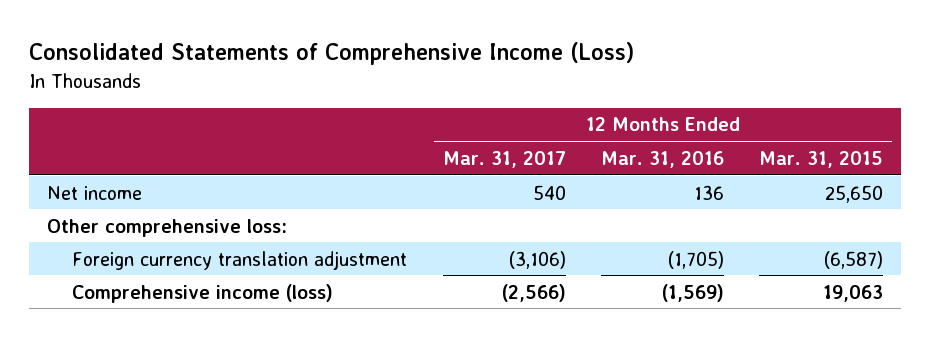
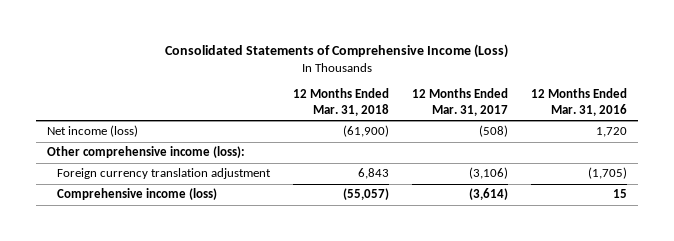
[759,150,884,168] Mar. 31, 2015 -> none
none -> [293,88,390,116] 12 Months Ended Mar. 31, 2018
[46,185,142,200] Net income -> [47,125,139,138] Net income (loss)
[532,184,566,200] 540 -> [478,125,508,138] (508)
[693,184,724,200] 136 -> [595,127,627,138] 1,720
[46,218,287,237] Other comprehensive loss: -> [47,146,246,159] Other comprehensive income (loss):
[501,283,566,302] (2,566) -> [468,188,508,201] (3,614)
[661,283,724,302] (1,569) -> [612,189,627,199] 15

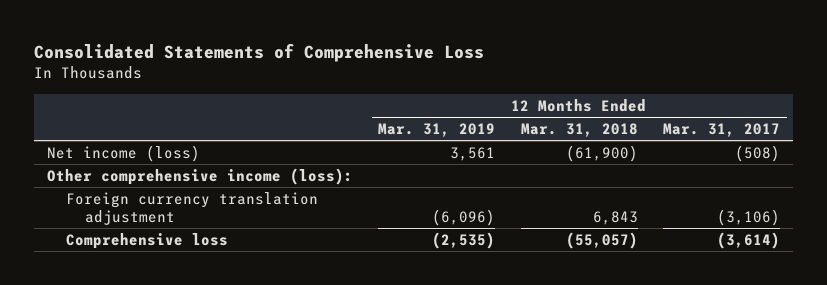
[164,43,508,58] Consolidated Statements of Comprehensive Income (Loss) -> [34,42,485,62] Consolidated Statements of Comprehensive Loss
[530,88,627,116] 12 Months Ended Mar. 31, 2016 -> none
none -> [378,123,496,138] Mar. 31, 2019
[57,188,218,201] Comprehensive income (loss) -> [65,233,228,250] Comprehensive loss

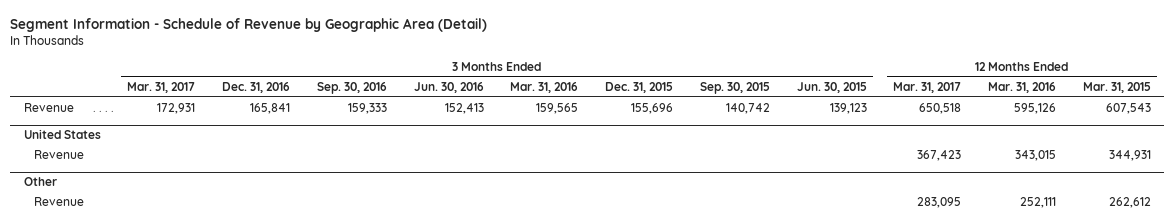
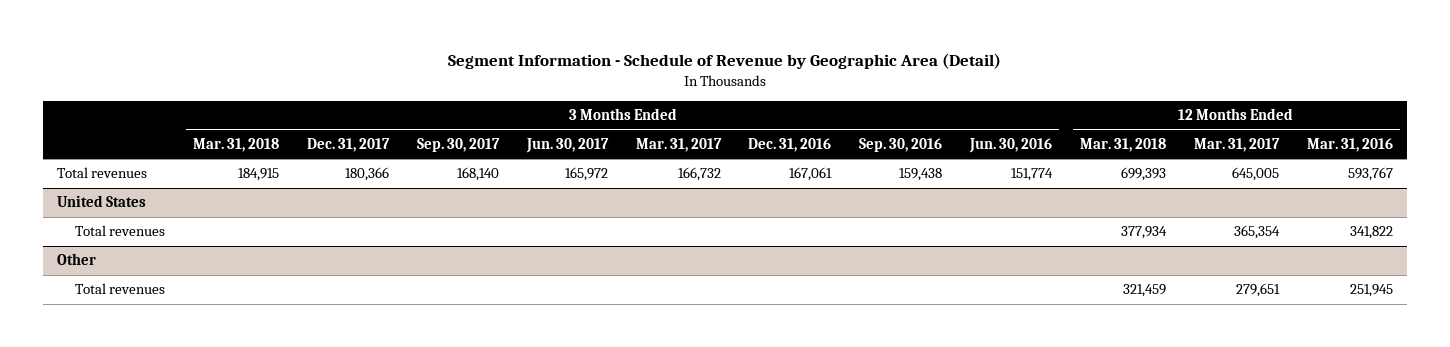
[510,81,579,93] Mar. 31, 2016 -> none
[605,81,674,93] Dec. 31, 2015 -> none
[699,81,770,94] Sep. 30, 2015 -> none
[796,81,867,93] Jun. 30, 2015 -> none
[1082,81,1151,93] Mar. 31, 2015 -> none
none -> [193,137,280,152] Mar. 31, 2018
none -> [307,137,391,152] Dec. 31, 2017
none -> [416,137,500,152] Sep. 30, 2017
none -> [525,137,609,153] Jun. 30, 2017
none -> [1079,137,1166,152] Mar. 31, 2018
[23,103,74,113] Revenue -> none
none -> [57,167,148,179] Total revenues
[34,150,85,160] Revenue -> none
none -> [75,225,166,237] Total revenues
[34,197,85,207] Revenue -> none
none -> [75,283,166,295] Total revenues

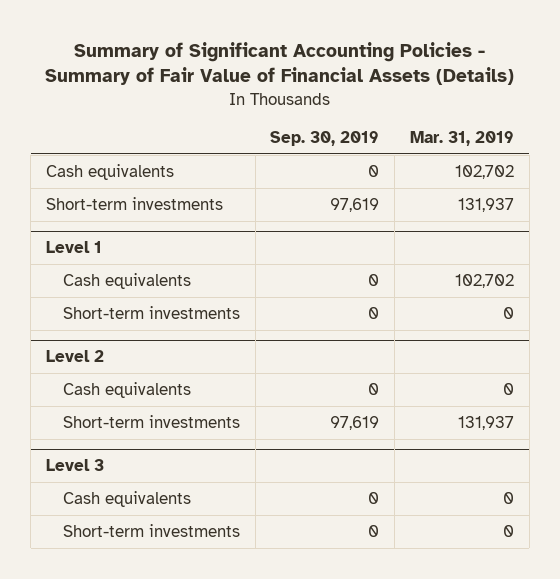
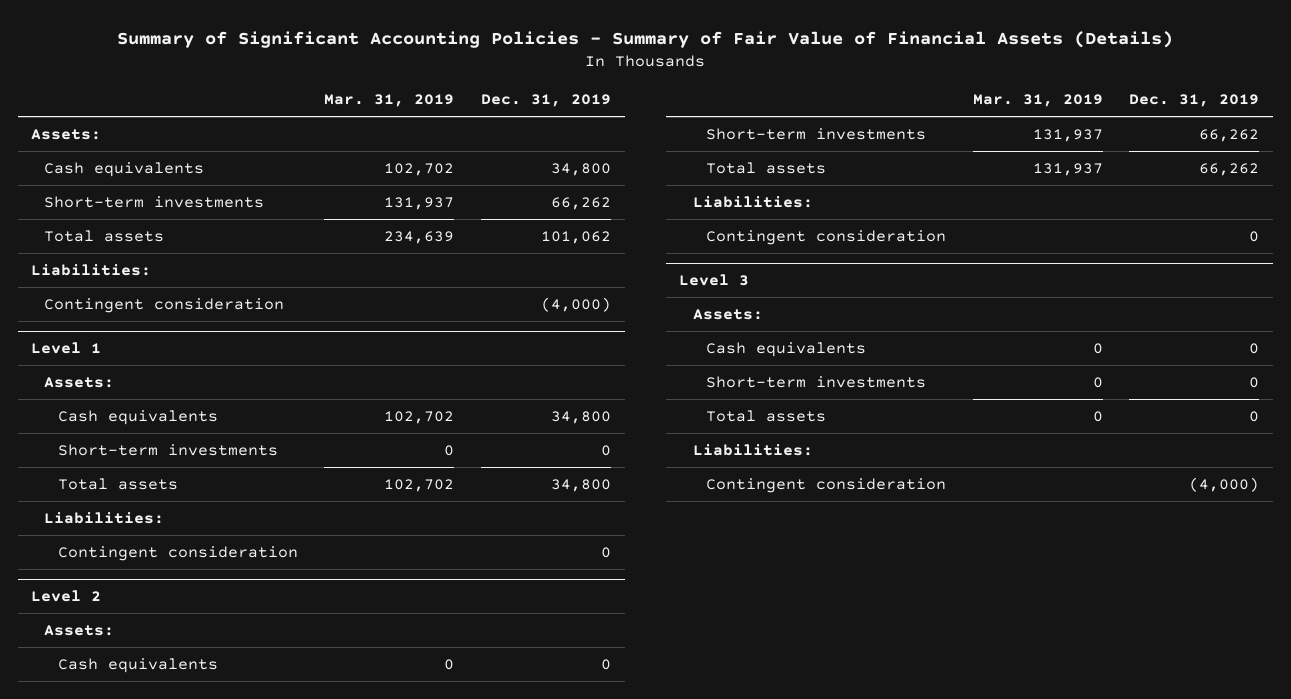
[270,131,380,147] Sep. 30, 2019 -> none
none -> [481,94,612,108] Dec. 31, 2019
none -> [31,128,102,140] Assets:
none -> [44,229,165,242] Total assets
none -> [31,263,152,276] Liabilities:
none -> [44,297,285,313] Contingent consideration
none -> [44,376,115,388] Assets:
none -> [57,477,178,490] Total assets
none -> [44,511,165,524] Liabilities:
none -> [57,545,298,561] Contingent consideration
none -> [44,624,115,636] Assets:
none -> [705,161,826,174] Total assets
none -> [692,195,813,208] Liabilities:
none -> [705,229,946,245] Contingent consideration
none -> [692,308,763,320] Assets:
none -> [705,409,826,422] Total assets
none -> [692,443,813,456] Liabilities:
none -> [705,477,946,493] Contingent consideration

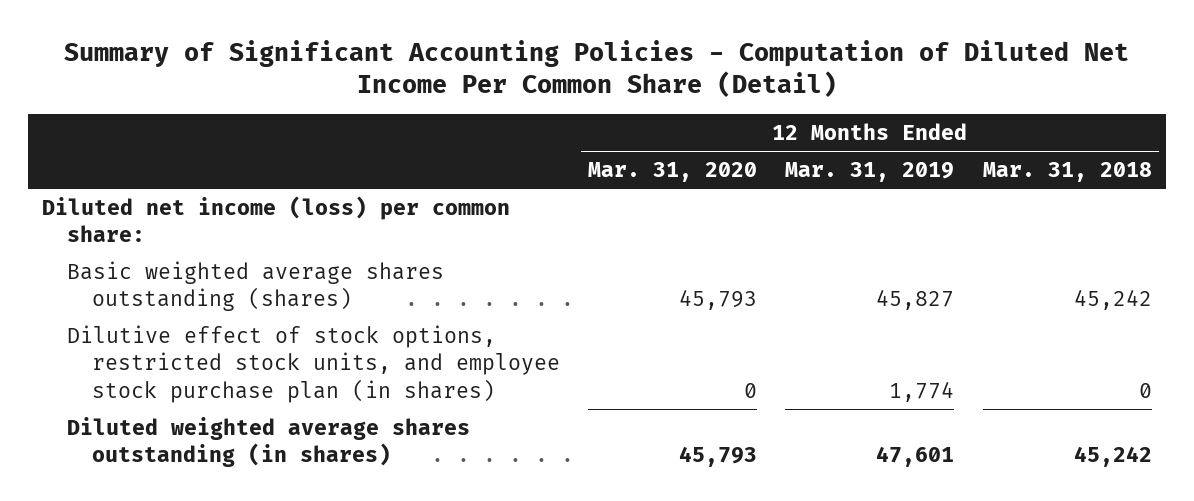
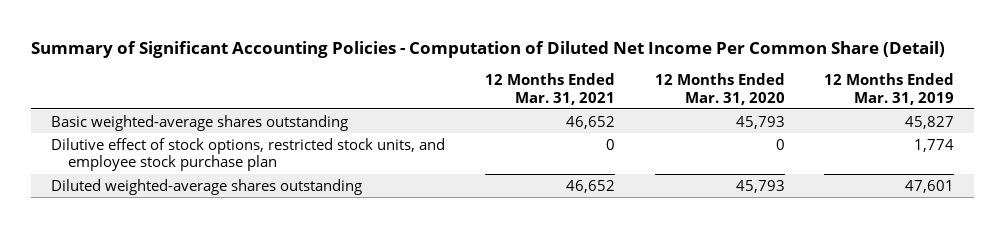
[982,162,1152,183] Mar. 31, 2018 -> none
none -> [484,73,615,105] 12 Months Ended Mar. 31, 2021
[42,195,511,243] Diluted net income (loss) per common share: -> none
[66,260,444,312] Basic weighted average shares outstanding (shares) -> [50,114,348,131] Basic weighted-average shares outstanding
[66,324,560,403] Dilutive effect of stock options, restricted stock units, and employee stock purchase plan (in shares) -> [50,137,445,172] Dilutive effect of stock options, restricted stock units, and employee stock purchase plan
[66,416,470,468] Diluted weighted average shares outstanding (in shares) -> [50,178,362,195] Diluted weighted-average shares outstanding

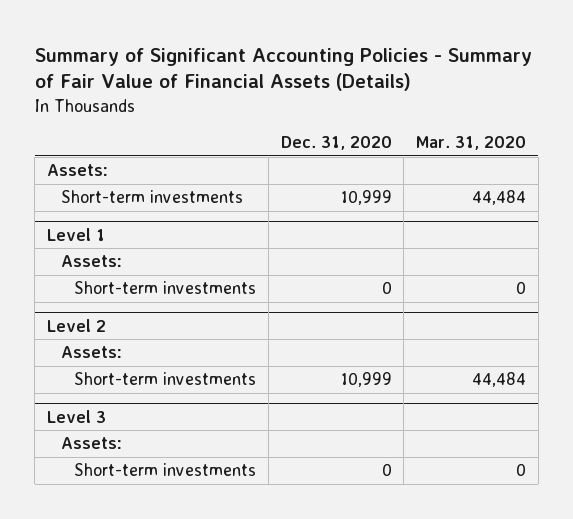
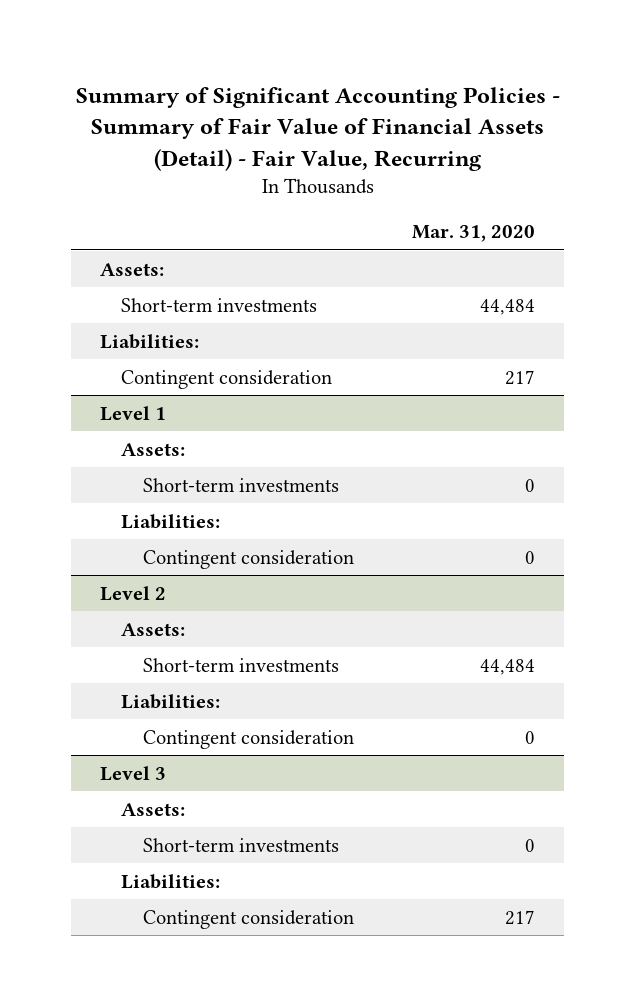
[34,47,532,92] Summary of Significant Accounting Policies - Summary of Fair Value of Financial Assets (Details) -> [75,86,560,171] Summary of Significant Accounting Policies - Summary of Fair Value of Financial Assets (Detail) - Fair Value, Recurring
[280,136,392,151] Dec. 31, 2020 -> none
none -> [100,333,200,349] Liabilities:
none -> [121,369,333,389] Contingent consideration
none -> [121,513,221,529] Liabilities:
none -> [142,549,354,569] Contingent consideration
none -> [121,693,221,709] Liabilities:
none -> [142,729,354,749] Contingent consideration
none -> [121,873,221,889] Liabilities:
none -> [142,909,354,929] Contingent consideration

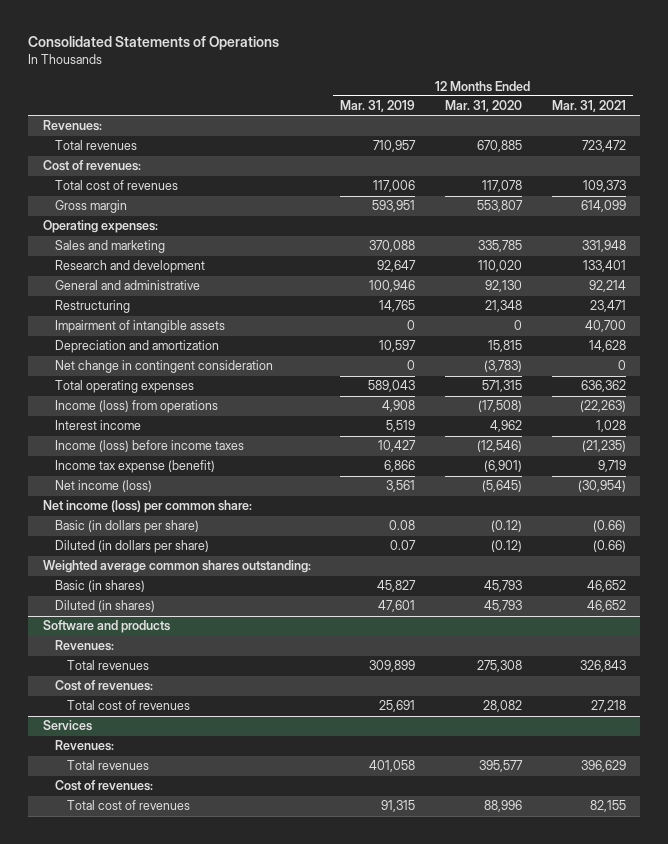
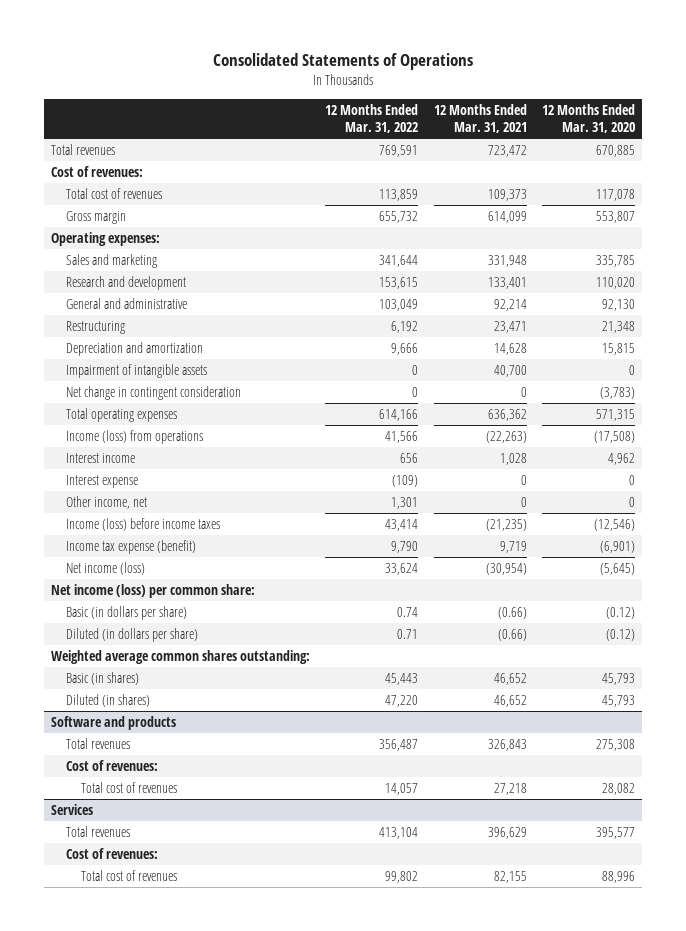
[340,100,416,113] Mar. 31, 2019 -> none
none -> [325,103,419,134] 12 Months Ended Mar. 31, 2022
[42,120,102,132] Revenues: -> none
[54,320,225,334] Impairment of intangible assets -> [66,363,208,378] Impairment of intangible assets
none -> [66,474,139,488] Interest expense
none -> [66,495,148,509] Other income, net
[54,640,114,652] Revenues: -> none
[54,740,114,752] Revenues: -> none

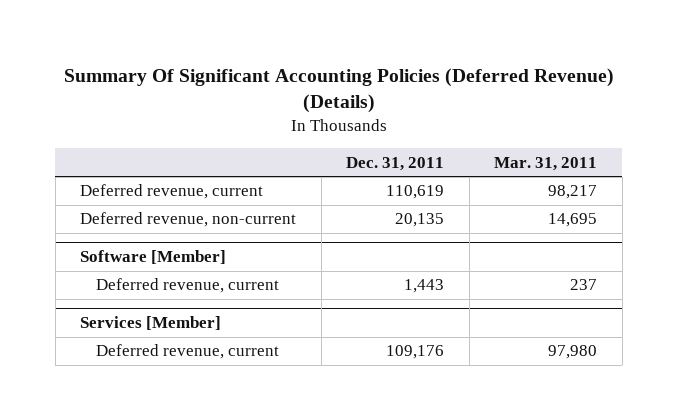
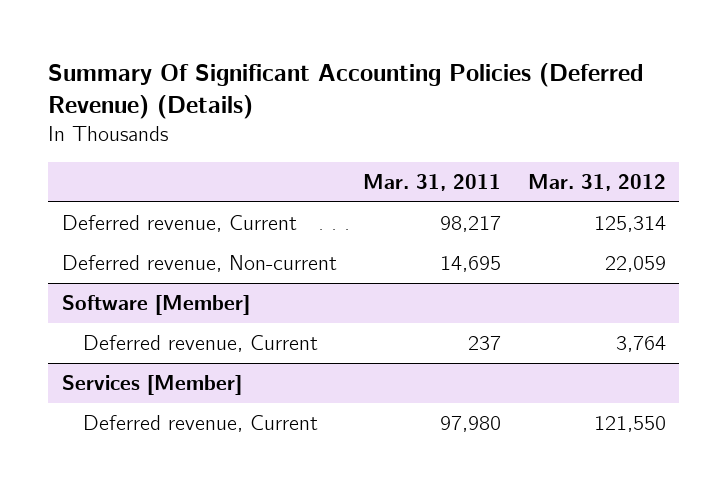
[346,156,445,171] Dec. 31, 2011 -> none
none -> [527,174,666,192] Mar. 31, 2012
[80,184,264,200] Deferred revenue, current -> [61,215,297,233] Deferred revenue, Current
[80,212,297,228] Deferred revenue, non-current -> [61,255,337,273] Deferred revenue, Non-current
[95,278,279,294] Deferred revenue, current -> [83,335,319,353] Deferred revenue, Current
[95,344,279,360] Deferred revenue, current -> [83,415,319,433] Deferred revenue, Current

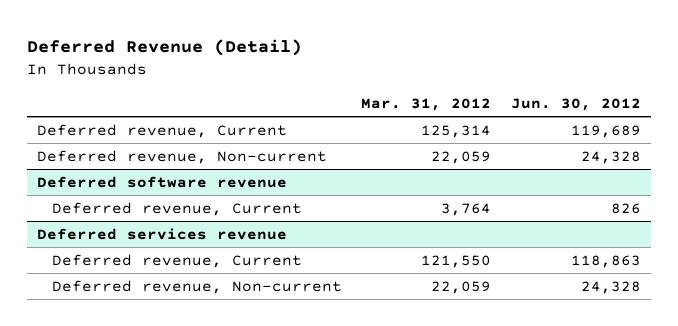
[48,62,644,120] Summary Of Significant Accounting Policies (Deferred Revenue) (Details) -> [27,39,303,57] Deferred Revenue (Detail)
[363,174,502,192] Mar. 31, 2011 -> none
none -> [511,97,642,111] Jun. 30, 2012
[61,295,250,316] Software [Member] -> none
none -> [37,175,288,188] Deferred software revenue
[61,375,242,396] Services [Member] -> none
none -> [37,227,288,240] Deferred services revenue
none -> [51,279,342,294] Deferred revenue, Non-current

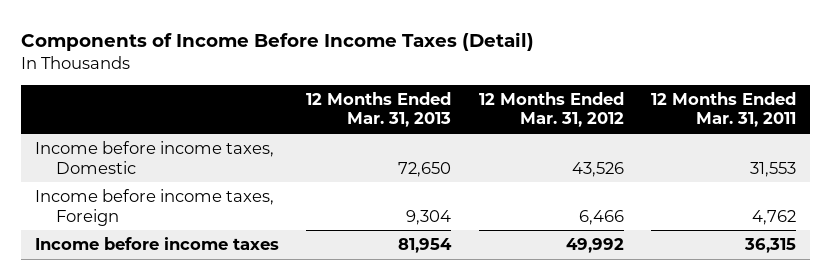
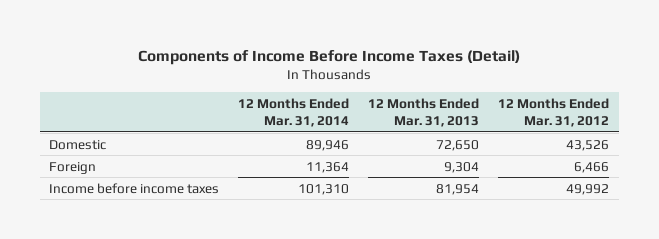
[651,92,797,128] 12 Months Ended Mar. 31, 2011 -> none
none -> [238,97,350,127] 12 Months Ended Mar. 31, 2014
[35,141,275,174] Income before income taxes, Domestic -> [49,139,107,150] Domestic
[35,189,275,226] Income before income taxes, Foreign -> [49,161,97,174] Foreign

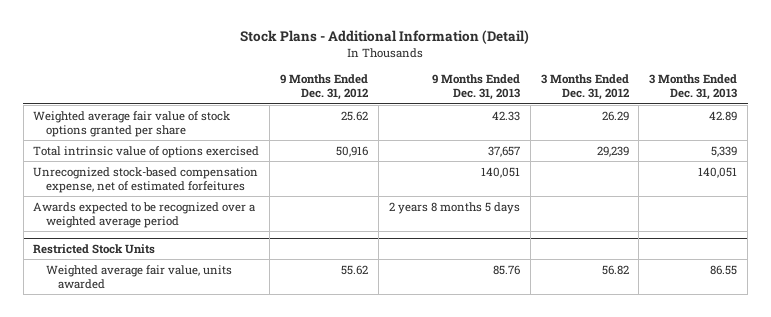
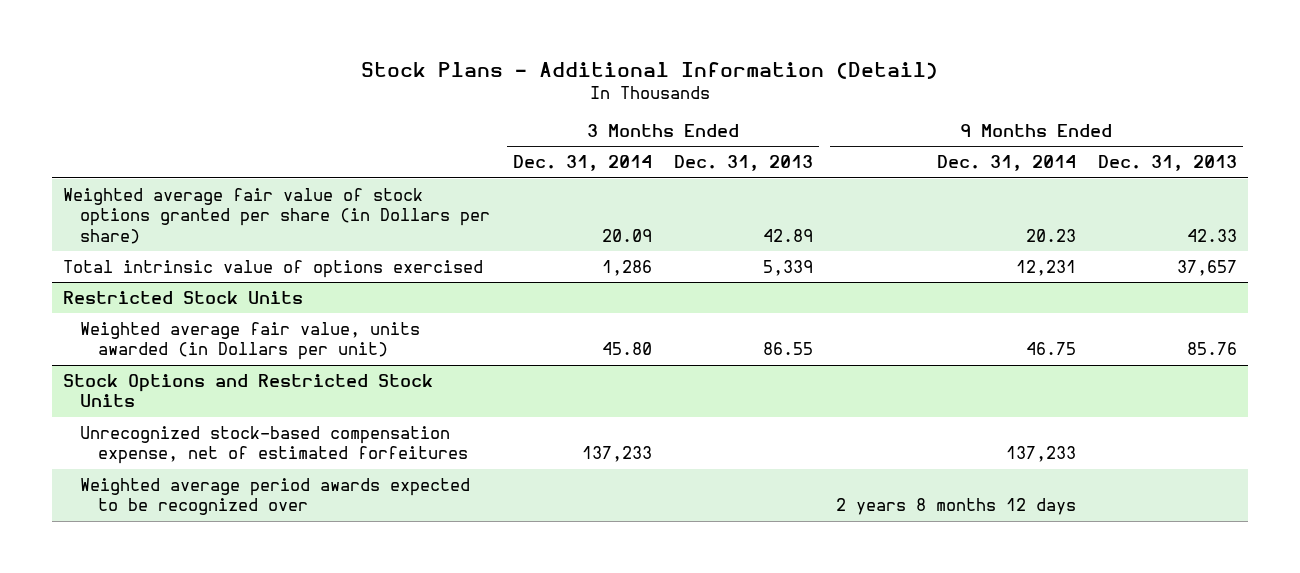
[280,74,369,101] 9 Months Ended Dec. 31, 2012 -> none
[540,74,629,101] 3 Months Ended Dec. 31, 2012 -> none
none -> [512,155,652,172] Dec. 31, 2014
none -> [936,155,1076,172] Dec. 31, 2014
[33,110,231,137] Weighted average fair value of stock options granted per share -> [62,187,491,245] Weighted average fair value of stock options granted per share (in Dollars per share)
[33,166,259,193] Unrecognized stock-based compensation expense, net of estimated forfeitures -> none
[33,201,256,228] Awards expected to be recognized over a weighted average period -> none
[45,264,232,289] Weighted average fair value, units awarded -> [80,321,421,361] Weighted average fair value, units awarded (in Dollars per unit)
none -> [62,373,433,408] Stock Options and Restricted Stock Units
none -> [80,425,468,465] Unrecognized stock-based compensation expense, net of estimated forfeitures
none -> [80,477,471,516] Weighted average period awards expected to be recognized over

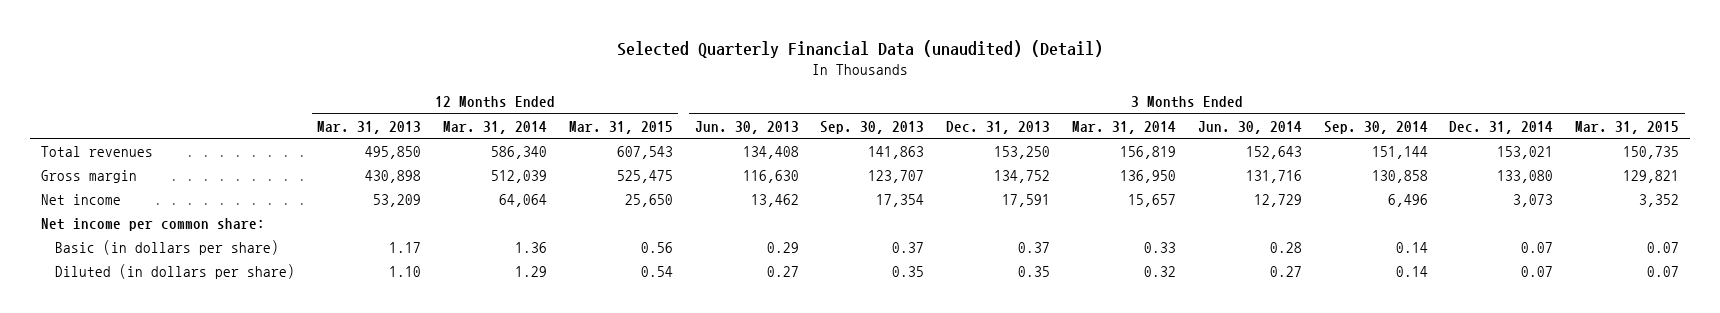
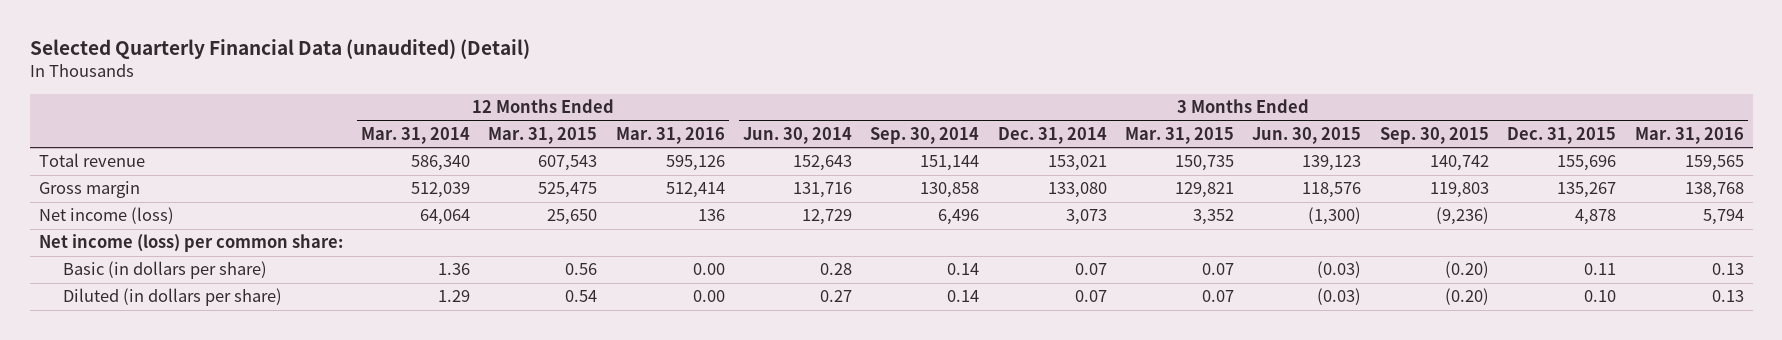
[317,120,422,134] Mar. 31, 2013 -> none
[694,120,799,134] Jun. 30, 2013 -> none
[820,120,925,134] Sep. 30, 2013 -> none
[946,120,1051,134] Dec. 31, 2013 -> none
[1071,120,1176,134] Mar. 31, 2014 -> none
none -> [615,126,725,144] Mar. 31, 2016
none -> [1252,126,1362,144] Jun. 30, 2015
none -> [1379,126,1489,144] Sep. 30, 2015
none -> [1507,126,1617,144] Dec. 31, 2015
none -> [1634,126,1744,144] Mar. 31, 2016
[40,146,153,158] Total revenues -> [38,153,145,168] Total revenue
[40,194,121,206] Net income -> [38,207,174,225] Net income (loss)
[40,218,265,232] Net income per common share: -> [38,234,343,253] Net income (loss) per common share:

